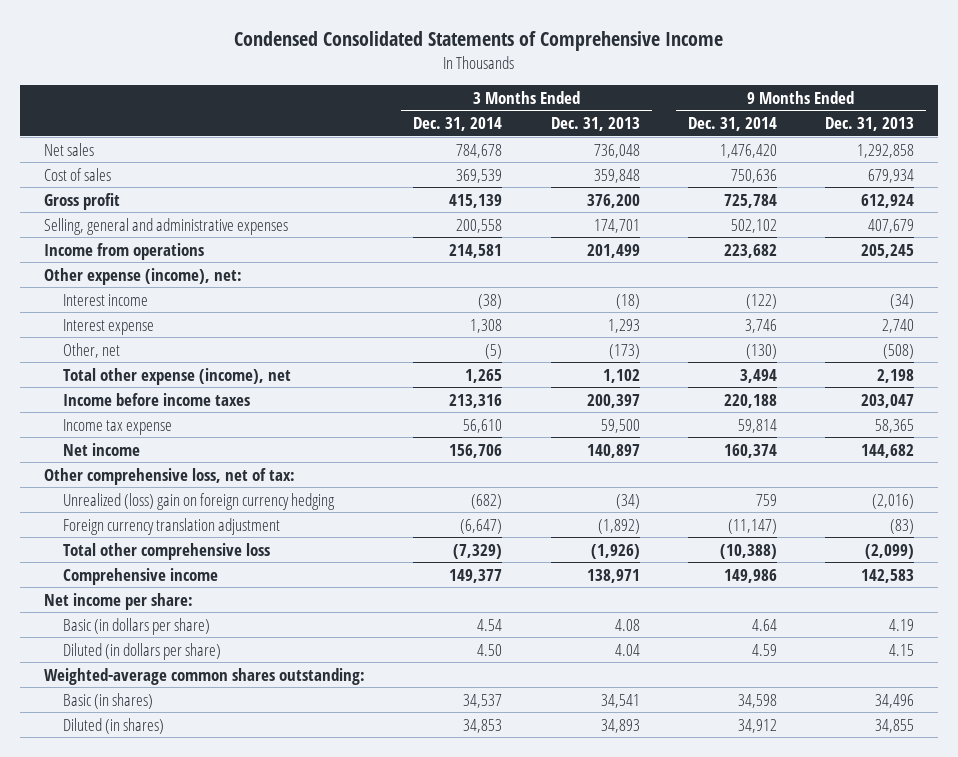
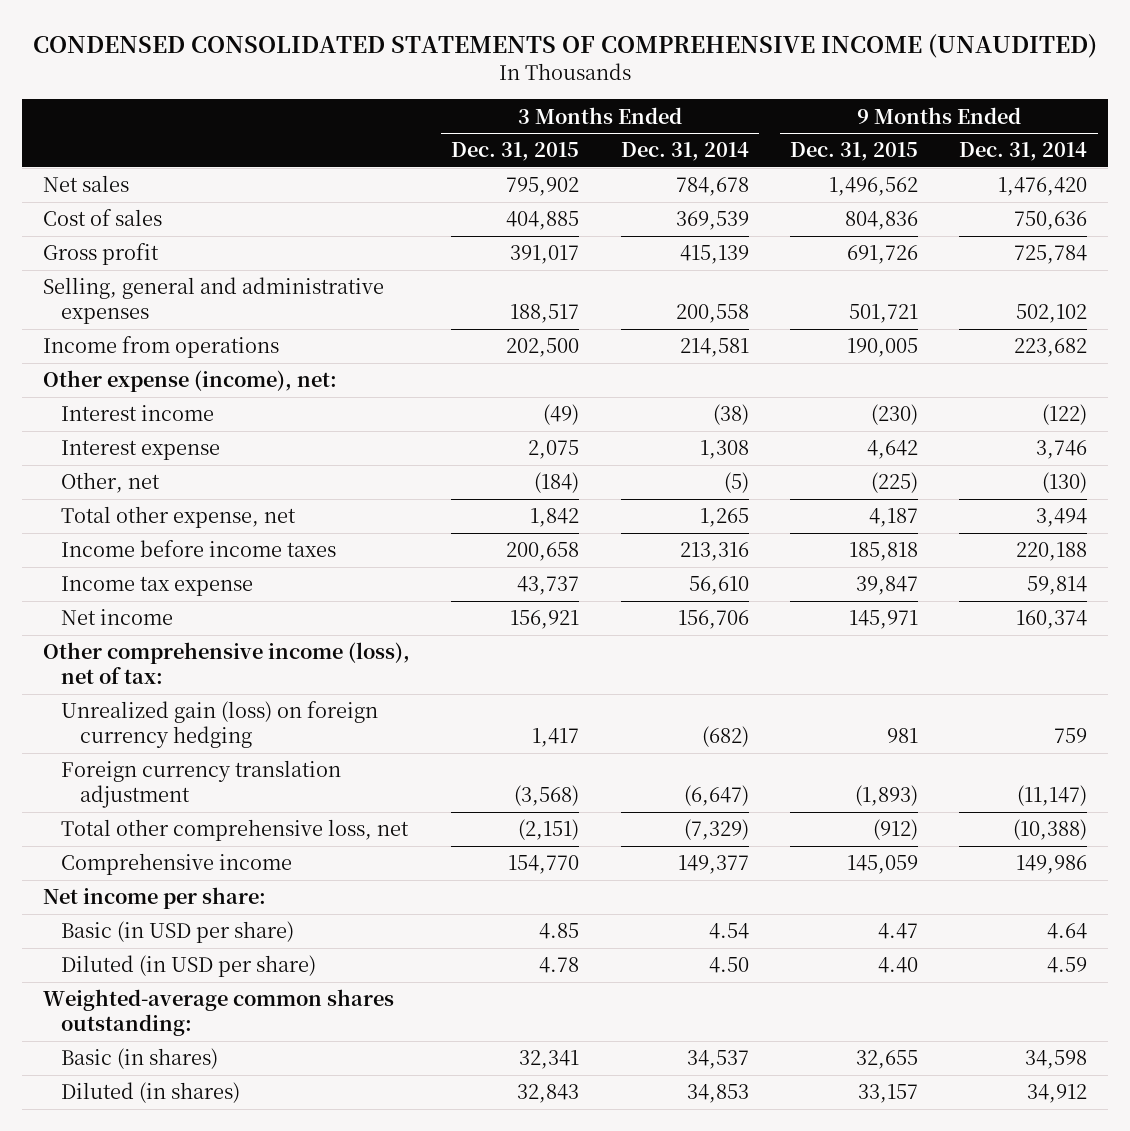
[234,30,724,51] Condensed Consolidated Statements of Comprehensive Income -> [33,33,1098,58] CONDENSED CONSOLIDATED STATEMENTS OF COMPREHENSIVE INCOME (UNAUDITED)
[550,117,640,132] Dec. 31, 2013 -> none
[825,117,915,132] Dec. 31, 2013 -> none
none -> [451,142,580,162] Dec. 31, 2015
none -> [790,142,919,162] Dec. 31, 2015
[62,367,291,385] Total other expense (income), net -> [61,506,297,529] Total other expense, net
[44,467,296,485] Other comprehensive loss, net of tax: -> [42,642,410,685] Other comprehensive income (loss), net of tax:
[62,492,335,510] Unrealized (loss) gain on foreign currency hedging -> [61,701,379,749] Unrealized gain (loss) on foreign currency hedging
[62,542,270,560] Total other comprehensive loss -> [61,819,410,842] Total other comprehensive loss, net
[62,617,210,635] Basic (in dollars per share) -> [61,921,295,944] Basic (in USD per share)
[62,642,221,660] Diluted (in dollars per share) -> [61,955,317,978] Diluted (in USD per share)

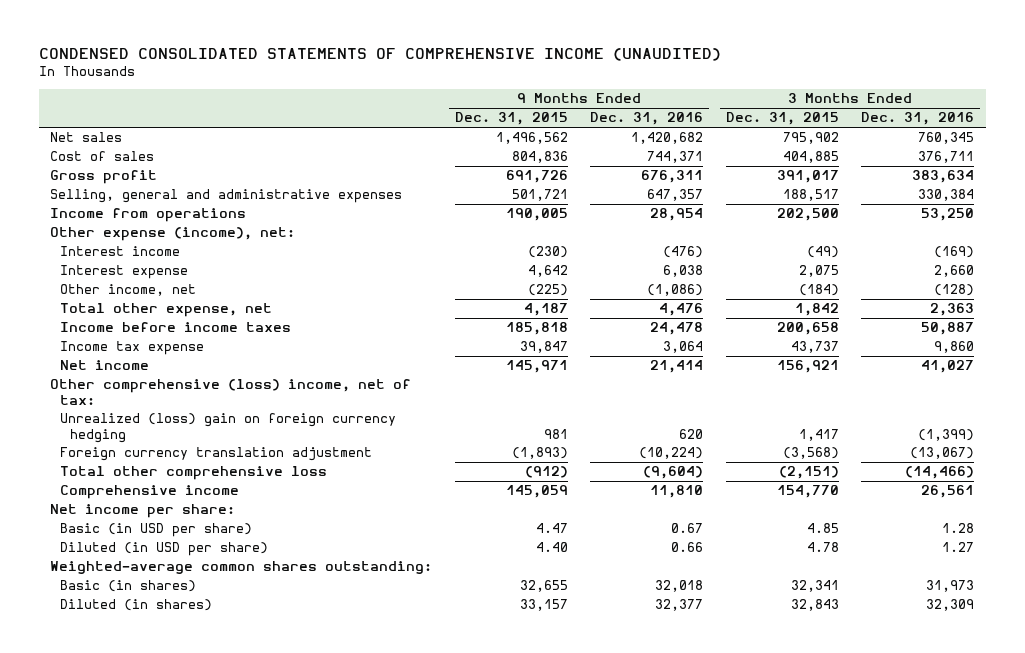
[620,142,749,162] Dec. 31, 2014 -> none
[959,142,1088,162] Dec. 31, 2014 -> none
none -> [590,112,704,126] Dec. 31, 2016
none -> [861,112,975,126] Dec. 31, 2016
[61,472,161,494] Other, net -> [60,284,197,297] Other income, net
[42,642,410,685] Other comprehensive income (loss), net of tax: -> [50,379,412,405] Other comprehensive (loss) income, net of tax:
[61,701,379,749] Unrealized gain (loss) on foreign currency hedging -> [60,413,397,443] Unrealized (loss) gain on foreign currency hedging
[61,819,410,842] Total other comprehensive loss, net -> [60,466,328,481] Total other comprehensive loss

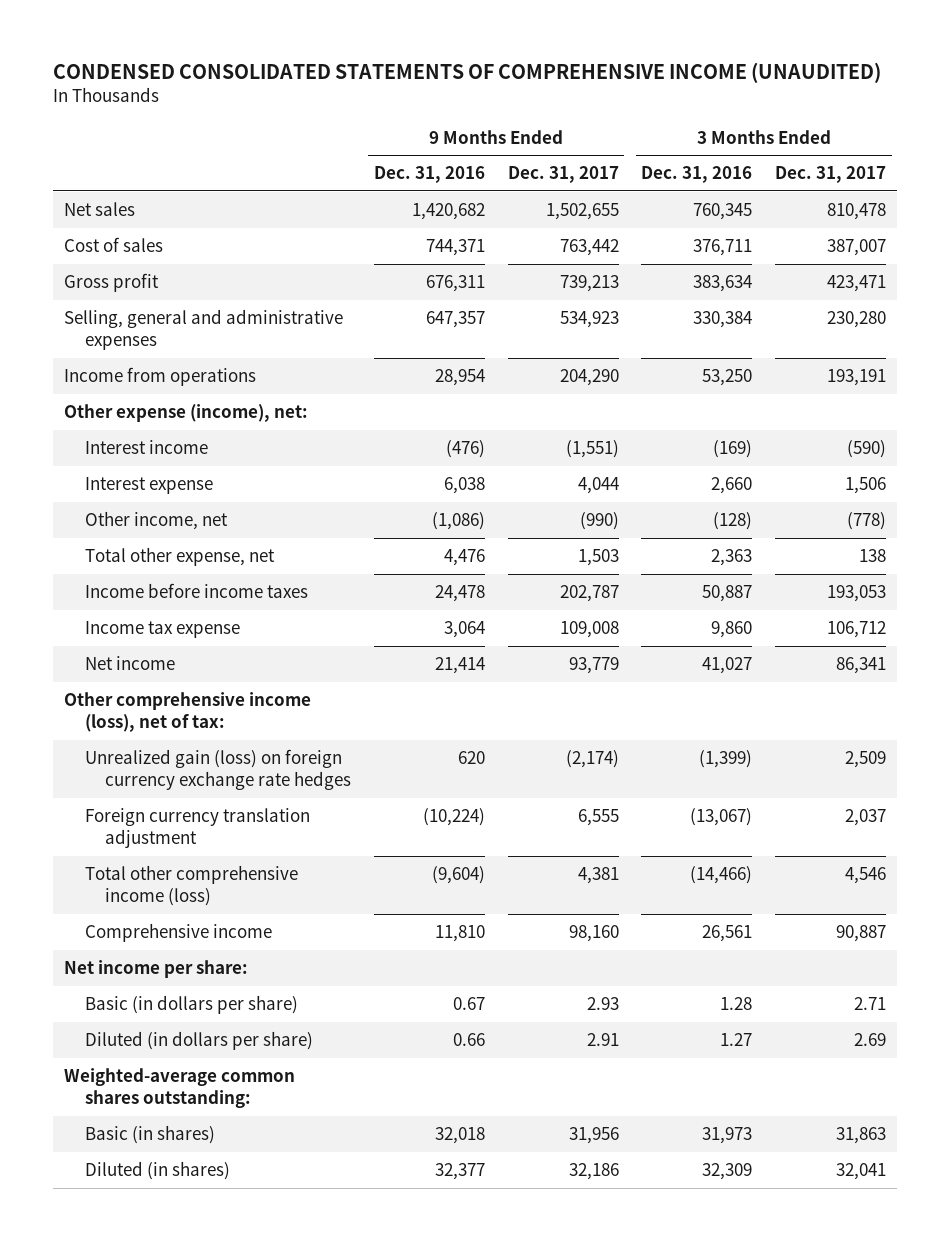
[454,112,568,126] Dec. 31, 2015 -> none
[725,112,839,126] Dec. 31, 2015 -> none
none -> [507,166,619,184] Dec. 31, 2017
none -> [774,166,886,184] Dec. 31, 2017
[50,379,412,405] Other comprehensive (loss) income, net of tax: -> [63,692,311,733] Other comprehensive income (loss), net of tax:
[60,413,397,443] Unrealized (loss) gain on foreign currency hedging -> [84,749,352,791] Unrealized gain (loss) on foreign currency exchange rate hedges
[60,466,328,481] Total other comprehensive loss -> [84,865,298,907] Total other comprehensive income (loss)
[60,523,253,538] Basic (in USD per share) -> [84,995,298,1015] Basic (in dollars per share)
[60,542,269,557] Diluted (in USD per share) -> [84,1031,313,1051] Diluted (in dollars per share)

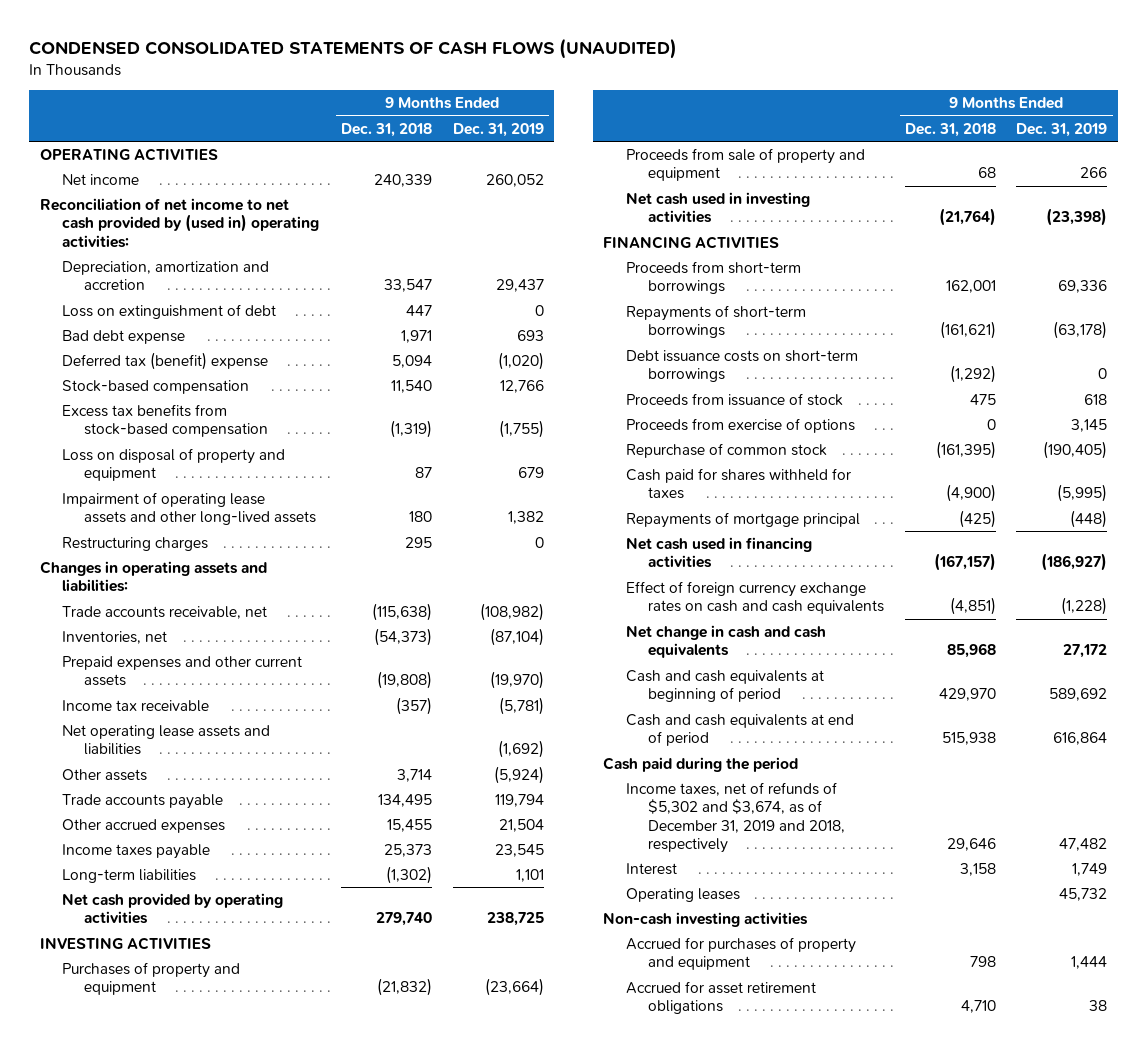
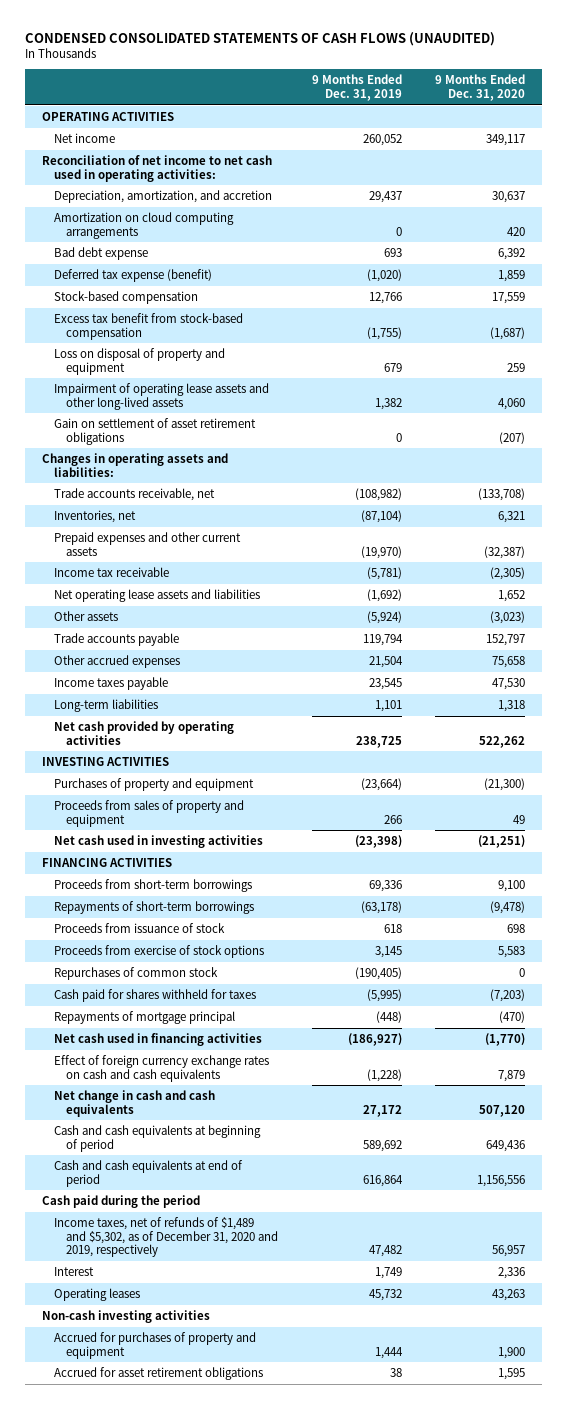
[340,122,432,137] Dec. 31, 2018 -> none
none -> [435,74,526,102] 9 Months Ended Dec. 31, 2020
[61,304,276,320] Loss on extinguishment of debt -> none
[39,198,319,248] Reconciliation of net income to net cash provided by (used in) operating activities: -> [42,154,273,182] Reconciliation of net income to net cash used in operating activities:
[61,261,269,291] Depreciation, amortization and accretion -> [54,189,273,203] Depreciation, amortization, and accretion
none -> [54,211,235,239] Amortization on cloud computing arrangements
[61,352,268,371] Deferred tax (benefit) expense -> [54,268,213,282] Deferred tax expense (benefit)
[61,404,269,438] Excess tax benefits from stock-based compensation -> [54,312,244,340] Excess tax benefit from stock-based compensation
[61,537,208,552] Restructuring charges -> none
none -> [54,417,257,445] Gain on settlement of asset retirement obligations
[625,148,865,182] Proceeds from sale of property and equipment -> [54,799,245,827] Proceeds from sales of property and equipment
[625,350,858,383] Debt issuance costs on short-term borrowings -> none
[625,418,855,434] Proceeds from exercise of options -> [54,944,265,958] Proceeds from exercise of stock options
[625,443,827,459] Repurchase of common stock -> [54,966,219,980] Repurchases of common stock
[625,782,846,853] Income taxes, net of refunds of $5,302 and $3,674, as of December 31, 2019 and 2018, respectively -> [54,1216,279,1258] Income taxes, net of refunds of $1,489 and $5,302, as of December 31, 2020 and 2019, respectively

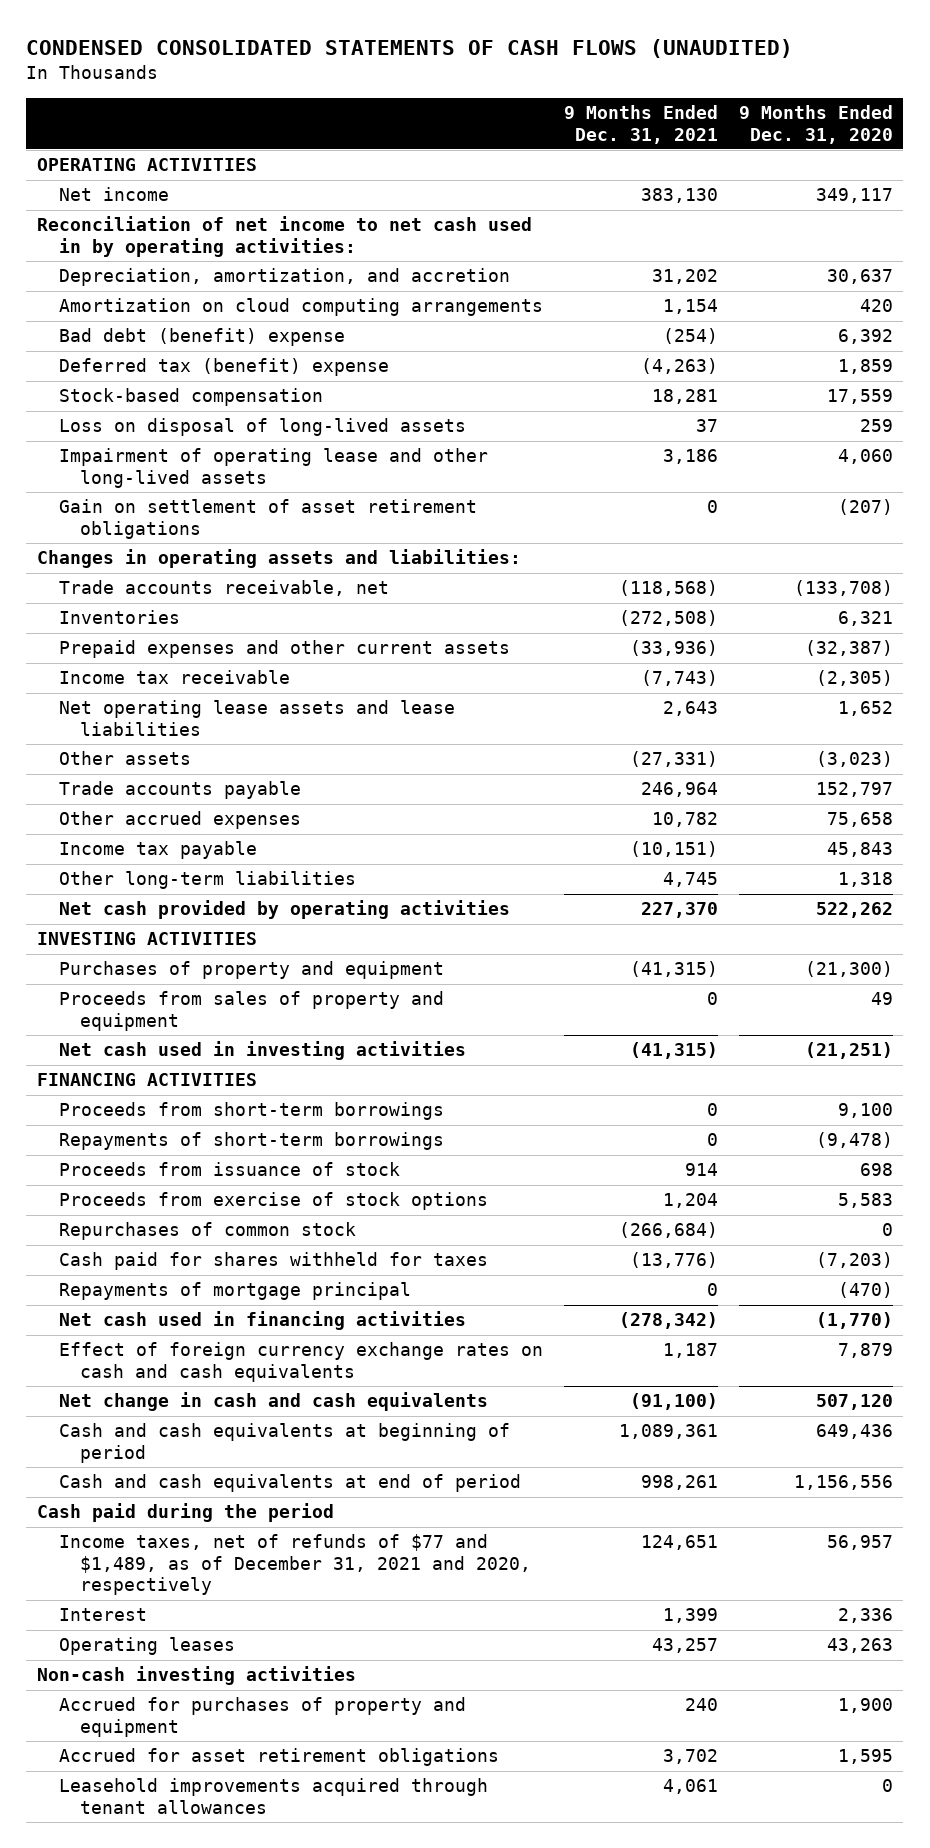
[311,74,402,102] 9 Months Ended Dec. 31, 2019 -> none
none -> [563,105,718,144] 9 Months Ended Dec. 31, 2021
[42,154,273,182] Reconciliation of net income to net cash used in operating activities: -> [37,216,533,257] Reconciliation of net income to net cash used in by operating activities:
[54,246,149,260] Bad debt expense -> [58,328,345,347] Bad debt (benefit) expense
[54,268,213,282] Deferred tax expense (benefit) -> [58,358,389,377] Deferred tax (benefit) expense
[54,312,244,340] Excess tax benefit from stock-based compensation -> none
[54,347,226,375] Loss on disposal of property and equipment -> [58,418,466,437] Loss on disposal of long-lived assets
[54,382,270,410] Impairment of operating lease assets and other long-lived assets -> [58,448,488,488] Impairment of operating lease and other long-lived assets
[54,509,137,523] Inventories, net -> [58,610,180,625] Inventories
[54,588,261,602] Net operating lease assets and liabilities -> [58,700,455,736] Net operating lease assets and lease liabilities
[54,676,169,690] Income taxes payable -> [58,841,257,860] Income tax payable
[492,677,526,690] 47,530 -> [826,842,893,858] 45,843
[54,698,159,712] Long-term liabilities -> [58,871,356,890] Other long-term liabilities
[54,1216,279,1258] Income taxes, net of refunds of $1,489 and $5,302, as of December 31, 2020 and 2019, respectively -> [58,1534,532,1596] Income taxes, net of refunds of $77 and $1,489, as of December 31, 2021 and 2020, respectively
none -> [58,1778,488,1814] Leasehold improvements acquired through tenant allowances

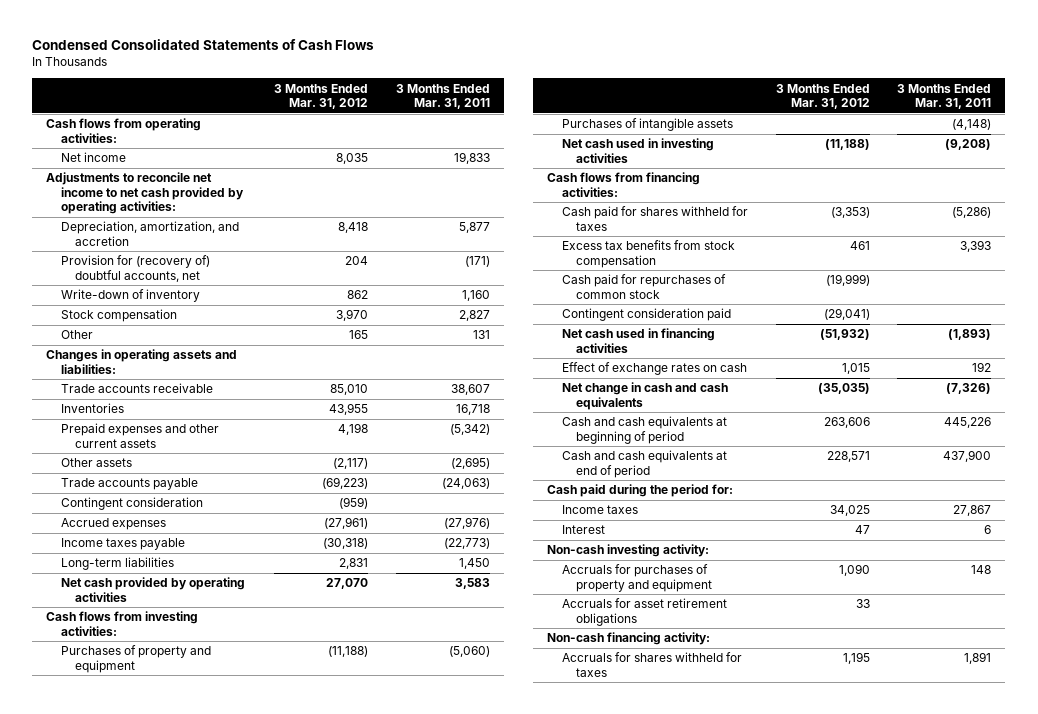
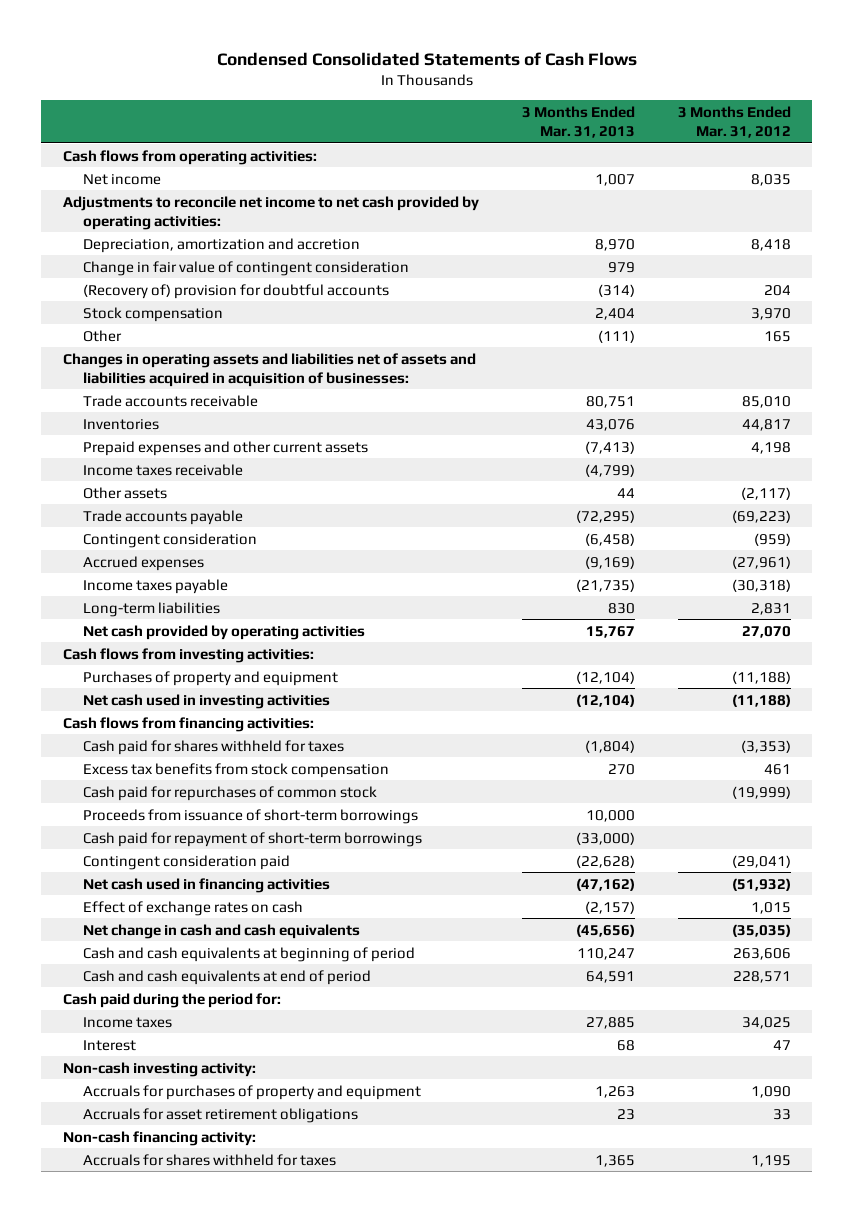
[396,83,491,109] 3 Months Ended Mar. 31, 2011 -> none
none -> [521,105,635,138] 3 Months Ended Mar. 31, 2013
[60,289,200,303] Write-down of inventory -> none
[60,221,239,246] Depreciation, amortization, and accretion -> [83,237,361,253] Depreciation, amortization and accretion
none -> [83,260,410,276] Change in fair value of contingent consideration
[60,255,210,282] Provision for (recovery of) doubtful accounts, net -> [83,283,390,299] (Recovery of) provision for doubtful accounts
[46,349,238,374] Changes in operating assets and liabilities: -> [62,352,476,387] Changes in operating assets and liabilities net of assets and liabilities acquired in acquisition of businesses:
[329,403,369,416] 43,955 -> [741,418,791,431] 44,817
none -> [83,463,244,476] Income taxes receivable
[561,118,733,132] Purchases of intangible assets -> none
none -> [83,808,419,824] Proceeds from issuance of short-term borrowings
none -> [83,831,423,847] Cash paid for repayment of short-term borrowings

